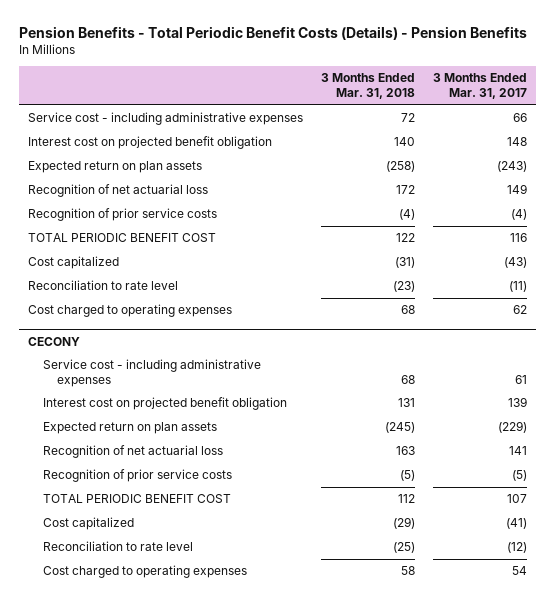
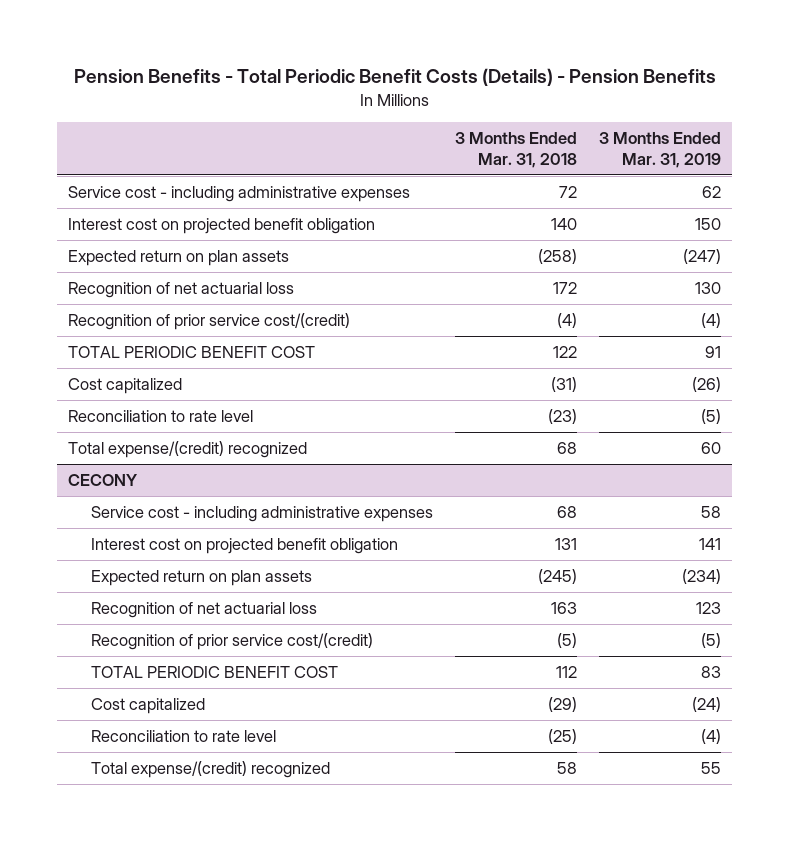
[433,73,528,100] 3 Months Ended Mar. 31, 2017 -> none
none -> [599,132,722,169] 3 Months Ended Mar. 31, 2019
[28,208,218,222] Recognition of prior service costs -> [68,312,351,330] Recognition of prior service cost/(credit)
[28,304,233,318] Cost charged to operating expenses -> [68,440,308,458] Total expense/(credit) recognized
[42,469,232,483] Recognition of prior service costs -> [90,632,373,650] Recognition of prior service cost/(credit)
[42,565,247,579] Cost charged to operating expenses -> [90,760,330,778] Total expense/(credit) recognized

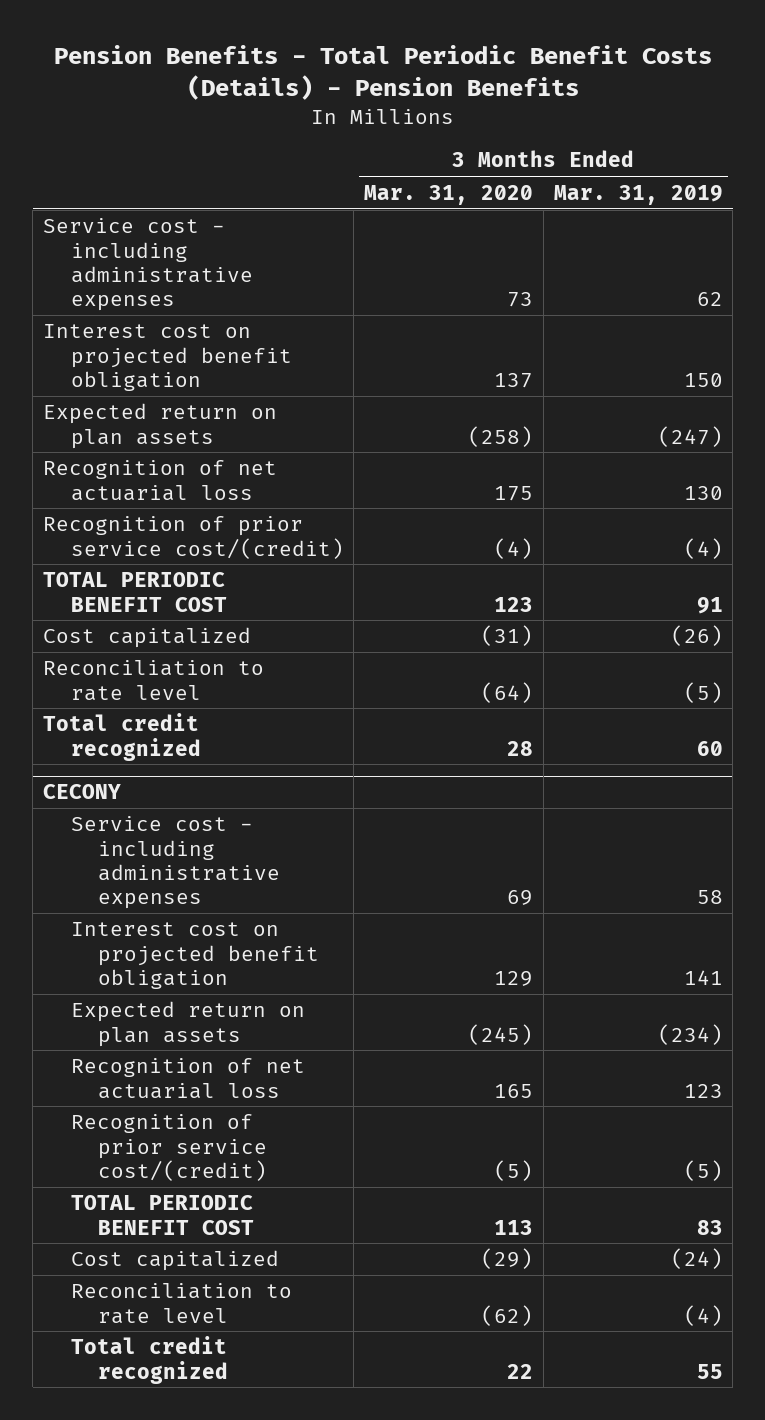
[454,132,577,169] 3 Months Ended Mar. 31, 2018 -> none
none -> [364,184,534,205] Mar. 31, 2020
[68,440,308,458] Total expense/(credit) recognized -> [42,713,201,761] Total credit recognized
[90,760,330,778] Total expense/(credit) recognized -> [70,1336,229,1384] Total credit recognized

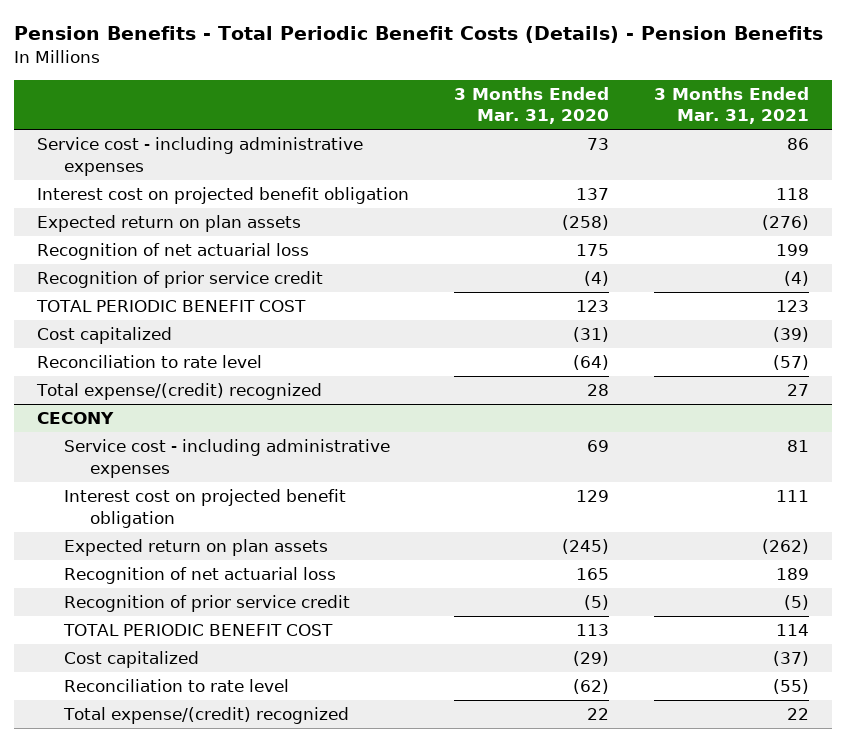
[553,184,723,205] Mar. 31, 2019 -> none
none -> [654,86,810,125] 3 Months Ended Mar. 31, 2021
[42,516,344,559] Recognition of prior service cost/(credit) -> [36,271,323,289] Recognition of prior service credit
[42,713,201,761] Total credit recognized -> [35,383,322,401] Total expense/(credit) recognized
[70,1114,268,1181] Recognition of prior service cost/(credit) -> [63,595,350,613] Recognition of prior service credit
[70,1336,229,1384] Total credit recognized -> [62,707,349,725] Total expense/(credit) recognized

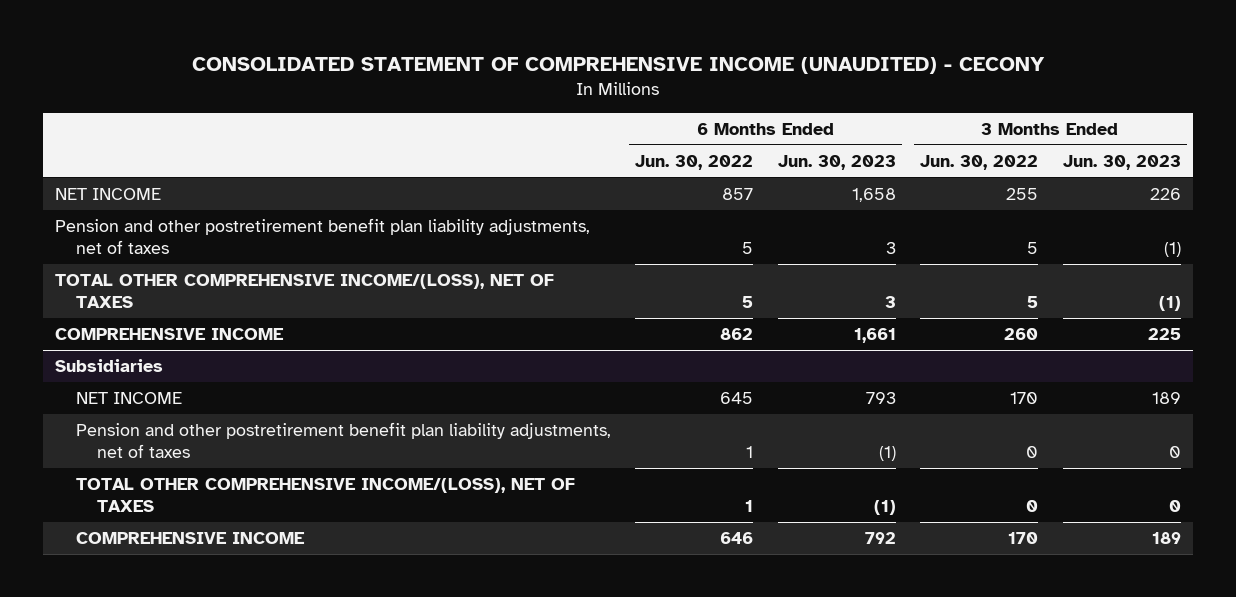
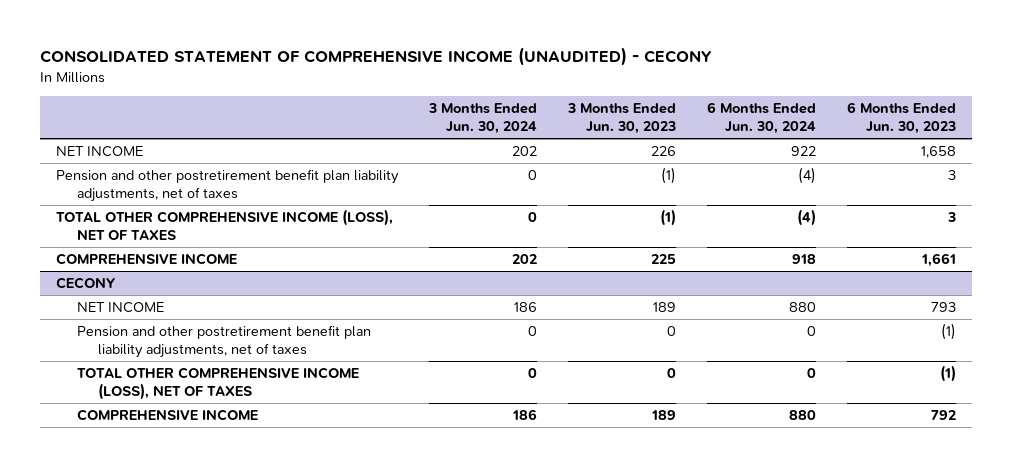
[635,154,754,170] Jun. 30, 2022 -> none
[920,154,1039,170] Jun. 30, 2022 -> none
none -> [427,103,537,135] 3 Months Ended Jun. 30, 2024
none -> [707,102,817,135] 6 Months Ended Jun. 30, 2024
[55,274,555,309] TOTAL OTHER COMPREHENSIVE INCOME/(LOSS), NET OF TAXES -> [55,208,393,240] TOTAL OTHER COMPREHENSIVE INCOME (LOSS), NET OF TAXES
[55,359,164,373] Subsidiaries -> none
none -> [55,276,116,289] CECONY
[76,478,576,513] TOTAL OTHER COMPREHENSIVE INCOME/(LOSS), NET OF TAXES -> [76,366,359,400] TOTAL OTHER COMPREHENSIVE INCOME (LOSS), NET OF TAXES

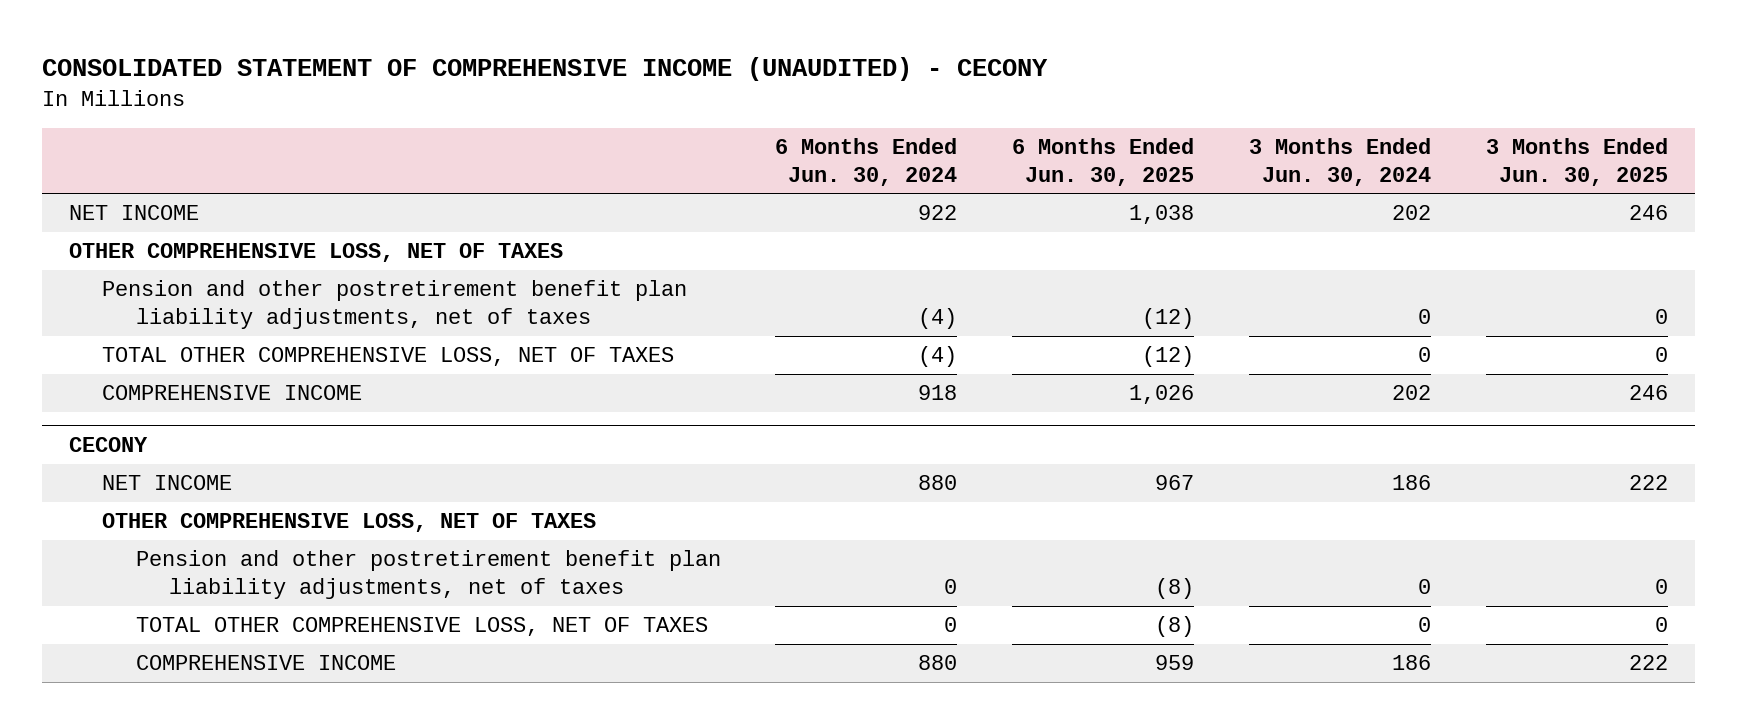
[567,103,677,135] 3 Months Ended Jun. 30, 2023 -> none
[847,102,957,135] 6 Months Ended Jun. 30, 2023 -> none
none -> [1012,137,1195,186] 6 Months Ended Jun. 30, 2025
none -> [1485,137,1668,186] 3 Months Ended Jun. 30, 2025
none -> [69,243,564,263] OTHER COMPREHENSIVE LOSS, NET OF TAXES
[55,208,393,240] TOTAL OTHER COMPREHENSIVE INCOME (LOSS), NET OF TAXES -> [102,347,675,367] TOTAL OTHER COMPREHENSIVE LOSS, NET OF TAXES
none -> [102,513,597,533] OTHER COMPREHENSIVE LOSS, NET OF TAXES
[76,366,359,400] TOTAL OTHER COMPREHENSIVE INCOME (LOSS), NET OF TAXES -> [135,617,708,637] TOTAL OTHER COMPREHENSIVE LOSS, NET OF TAXES

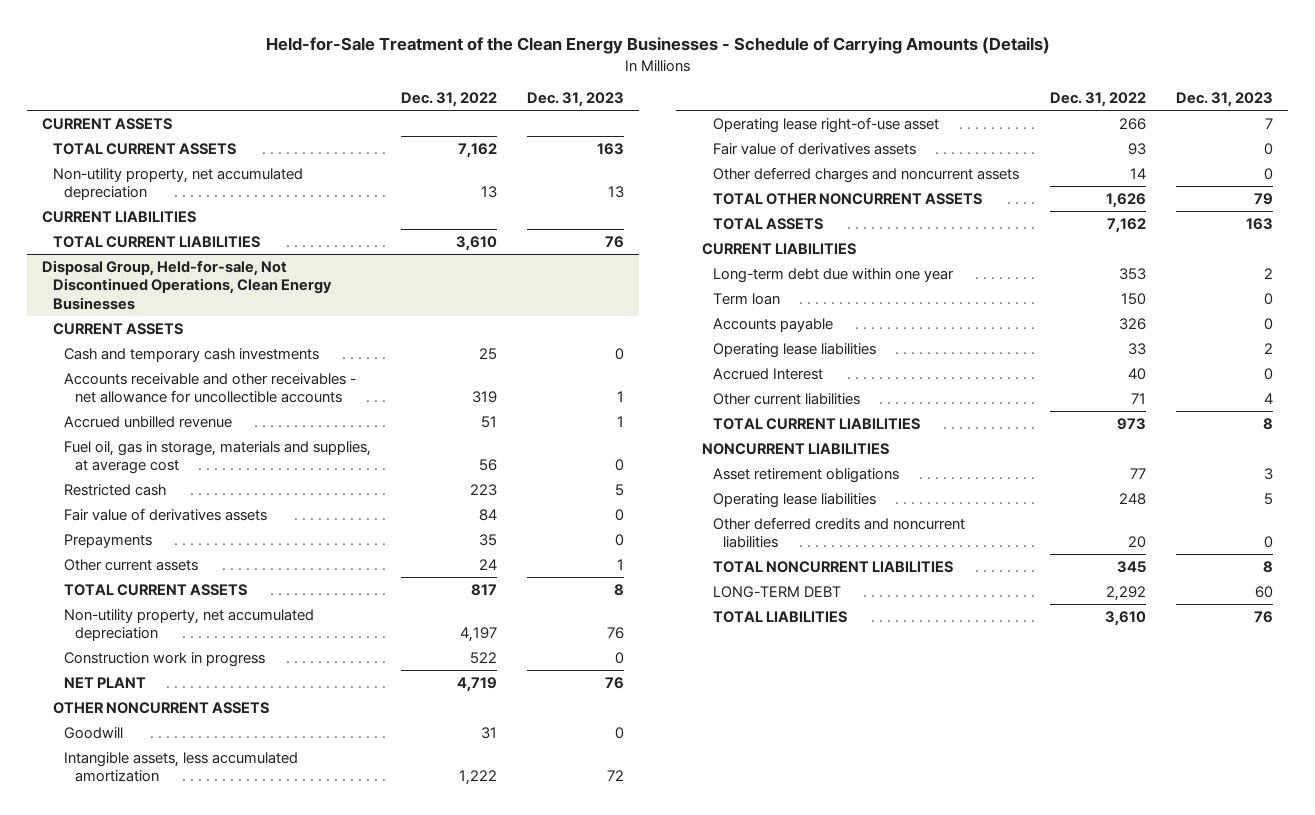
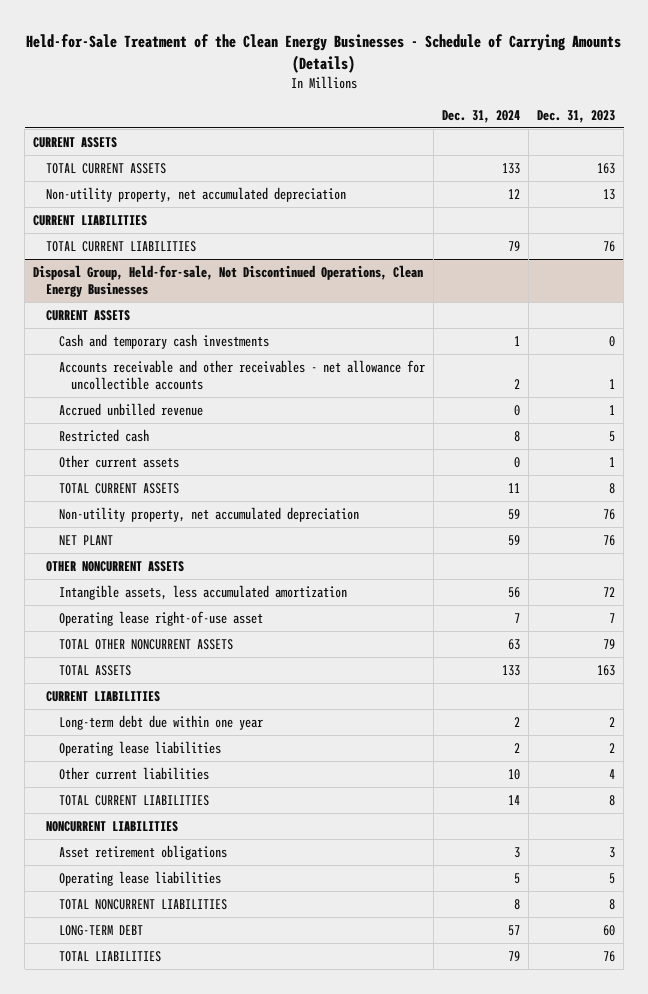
[400,92,497,108] Dec. 31, 2022 -> none
none -> [441,109,520,123] Dec. 31, 2024
[63,440,371,475] Fuel oil, gas in storage, materials and supplies, at average cost -> none
[63,507,267,521] Fair value of derivatives assets -> none
[63,533,152,548] Prepayments -> none
[63,651,265,667] Construction work in progress -> none
[63,726,123,739] Goodwill -> none
[712,141,916,155] Fair value of derivatives assets -> none
[712,166,1019,183] Other deferred charges and noncurrent assets -> none
[712,292,780,305] Term loan -> none
[712,317,833,332] Accounts payable -> none
[712,367,823,380] Accrued Interest -> none
[712,516,965,549] Other deferred credits and noncurrent liabilities -> none

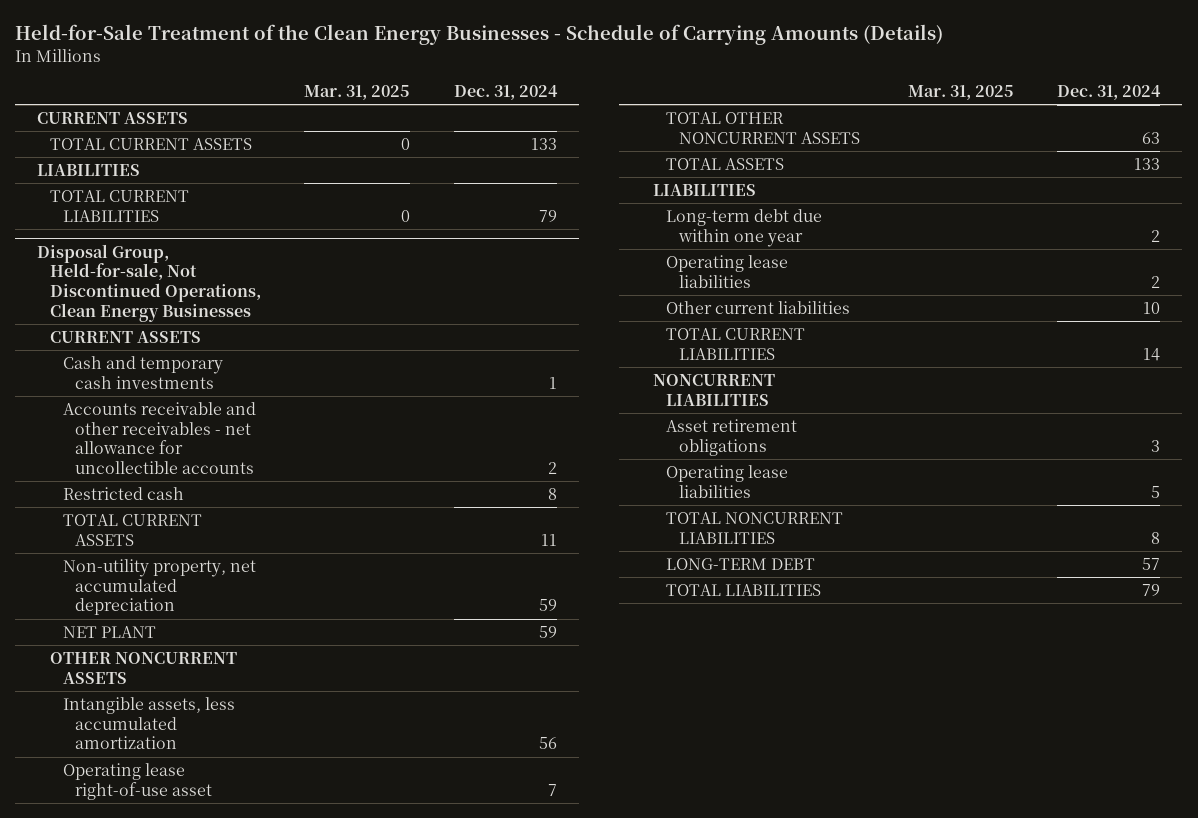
[537,109,616,123] Dec. 31, 2023 -> none
none -> [304,84,411,100] Mar. 31, 2025
[45,186,346,202] Non-utility property, net accumulated depreciation -> none
[33,214,148,226] CURRENT LIABILITIES -> [37,163,141,176] LIABILITIES
[58,402,203,416] Accrued unbilled revenue -> none
[58,454,179,468] Other current assets -> none
[45,690,160,702] CURRENT LIABILITIES -> [653,183,757,196] LIABILITIES

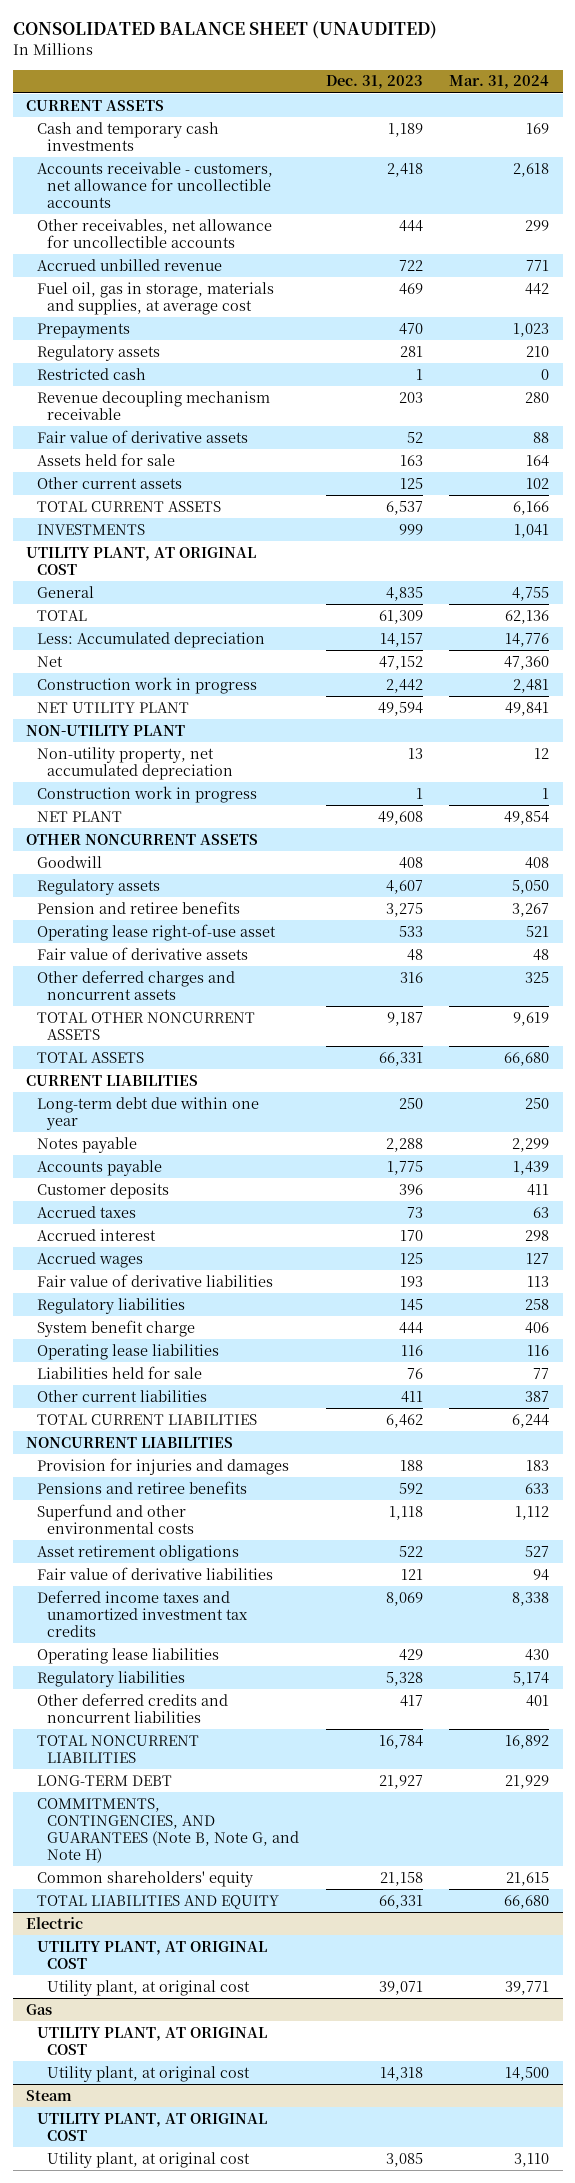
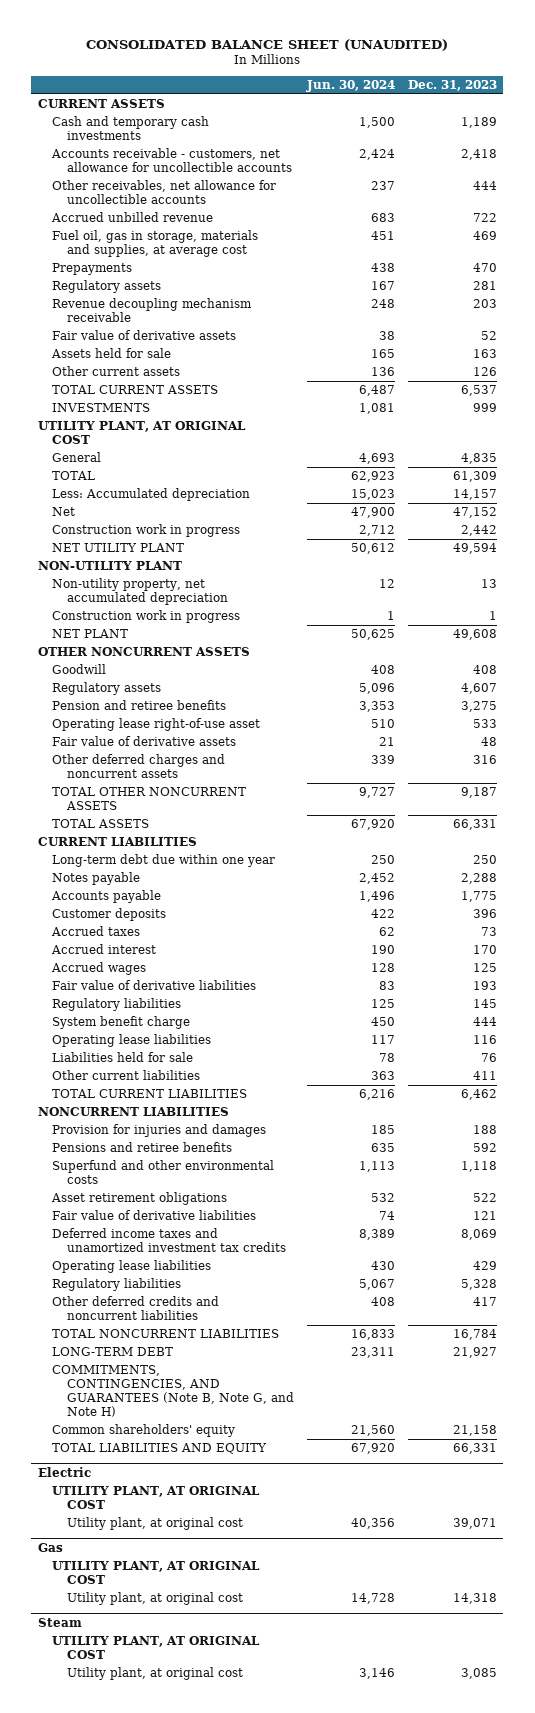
[449,75,550,90] Mar. 31, 2024 -> none
none -> [306,79,396,92] Jun. 30, 2024
[36,367,146,380] Restricted cash -> none
[399,477,423,489] 125 -> [472,367,497,377] 126

